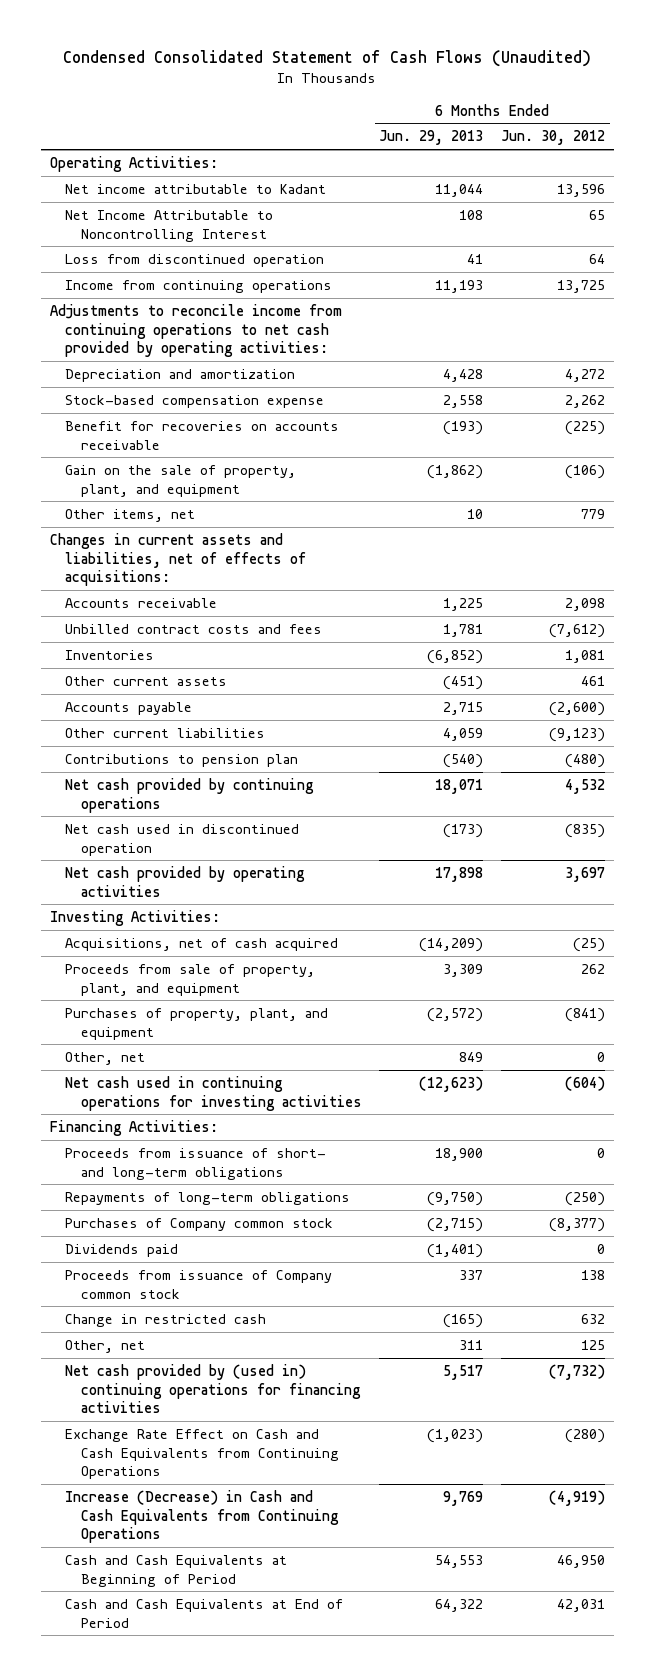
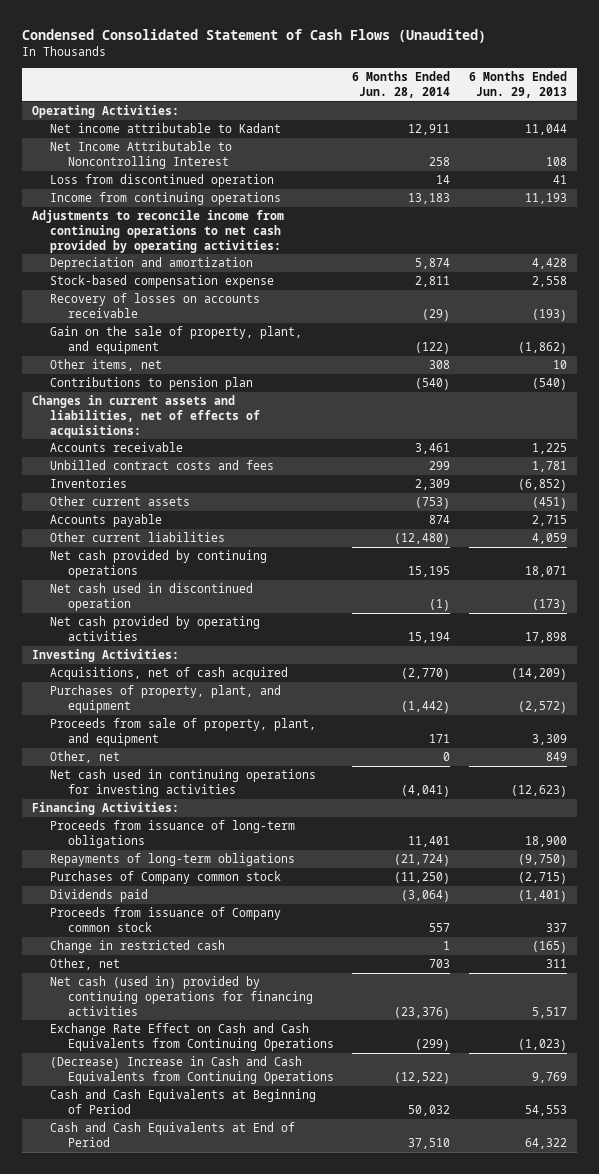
[501,130,606,146] Jun. 30, 2012 -> none
none -> [352,71,451,98] 6 Months Ended Jun. 28, 2014
[65,420,340,450] Benefit for recoveries on accounts receivable -> [49,293,260,318] Recovery of losses on accounts receivable
[65,753,299,767] Contributions to pension plan -> [49,377,253,391] Contributions to pension plan
[65,963,316,996] Proceeds from sale of property, plant, and equipment -> [49,718,316,746] Proceeds from sale of property, plant, and equipment
[65,1147,327,1180] Proceeds from issuance of short- and long-term obligations -> [49,820,295,848] Proceeds from issuance of long-term obligations
[65,1363,361,1414] Net cash provided by (used in) continuing operations for financing activities -> [49,976,313,1016] Net cash (used in) provided by continuing operations for financing activities
[65,1489,339,1544] Increase (Decrease) in Cash and Cash Equivalents from Continuing Operations -> [49,1056,334,1084] (Decrease) Increase in Cash and Cash Equivalents from Continuing Operations

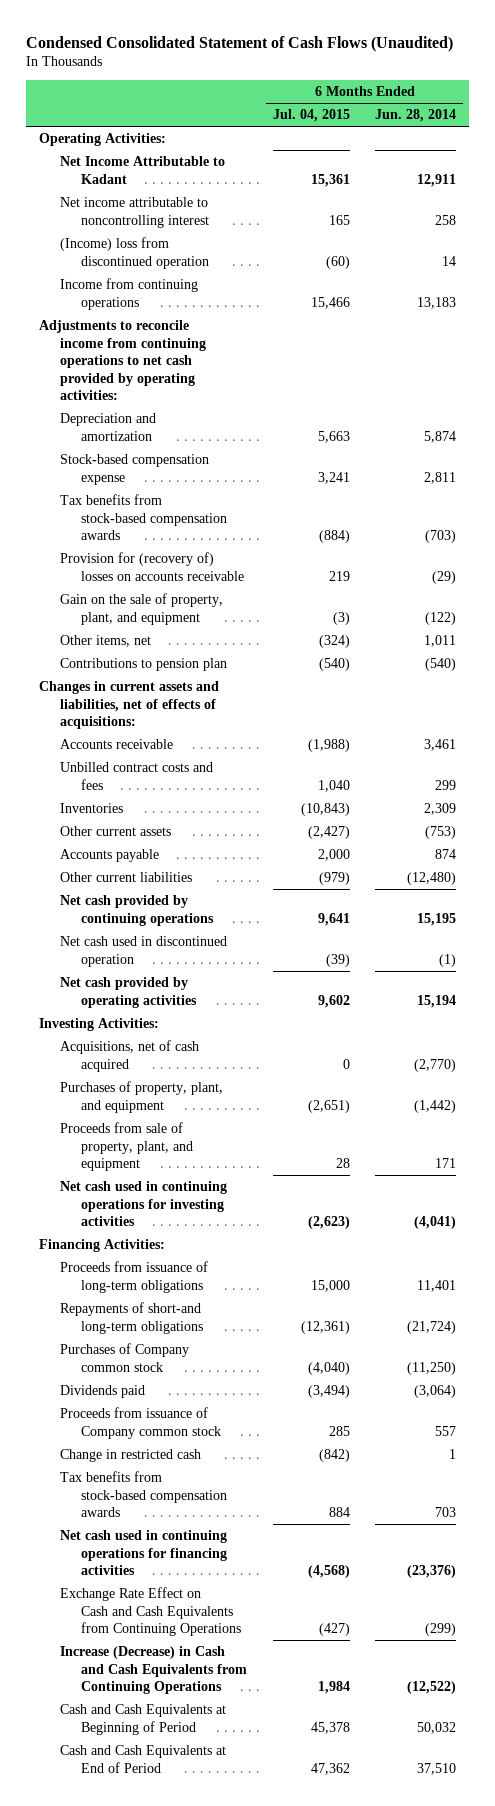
[469,71,568,98] 6 Months Ended Jun. 29, 2013 -> none
none -> [272,109,350,123] Jul. 04, 2015
[49,123,281,134] Net income attributable to Kadant -> [60,156,226,184] Net Income Attributable to Kadant
[49,141,232,169] Net Income Attributable to Noncontrolling Interest -> [60,197,210,228] Net income attributable to noncontrolling interest
[49,174,274,188] Loss from discontinued operation -> [60,237,210,269] (Income) loss from discontinued operation
none -> [60,494,228,541] Tax benefits from stock-based compensation awards
[49,293,260,318] Recovery of losses on accounts receivable -> [60,552,245,581] Provision for (recovery of) losses on accounts receivable
[429,360,451,370] 308 -> [424,635,457,648] 1,011
[49,751,120,764] Other, net -> none
[49,853,295,867] Repayments of long-term obligations -> [60,1302,204,1334] Repayments of short-and long-term obligations
[49,958,120,971] Other, net -> none
none -> [60,1471,228,1518] Tax benefits from stock-based compensation awards
[49,976,313,1016] Net cash (used in) provided by continuing operations for financing activities -> [60,1530,228,1576] Net cash used in continuing operations for financing activities
[49,1056,334,1084] (Decrease) Increase in Cash and Cash Equivalents from Continuing Operations -> [60,1646,248,1695] Increase (Decrease) in Cash and Cash Equivalents from Continuing Operations

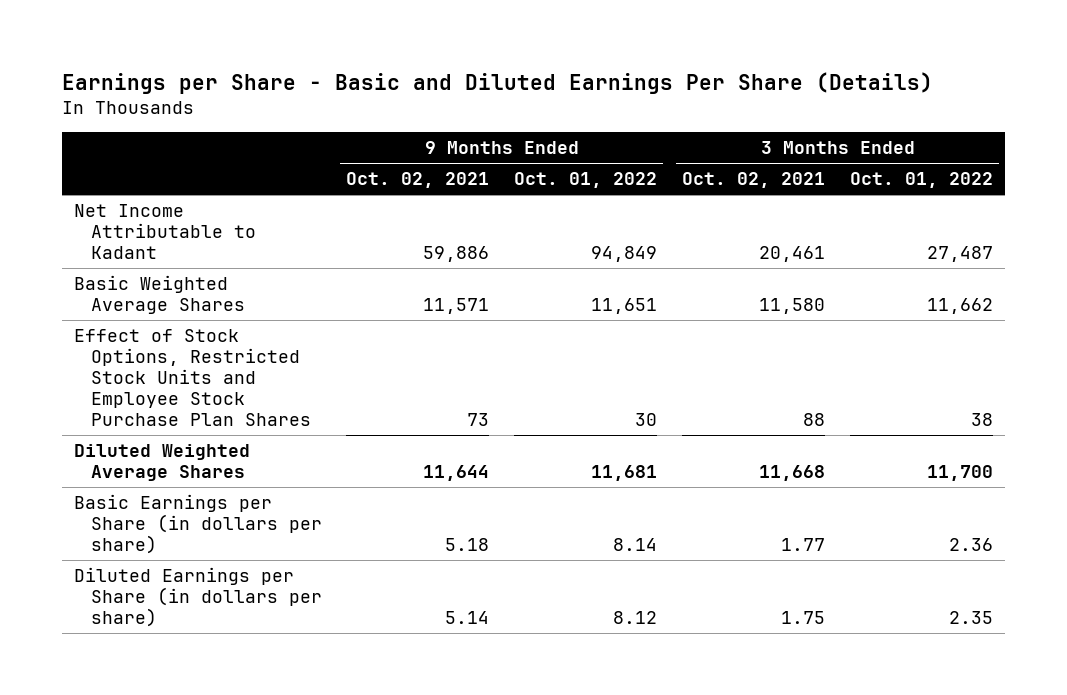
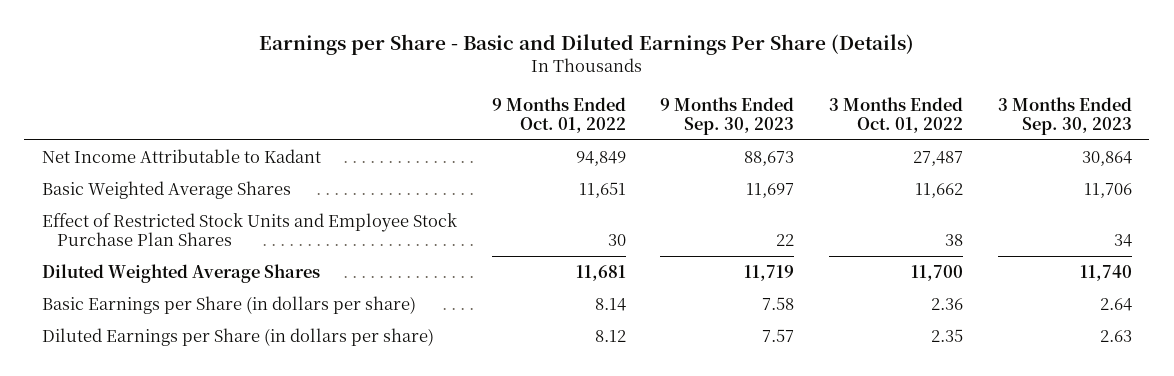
[346,172,490,189] Oct. 02, 2021 -> none
[682,172,826,189] Oct. 02, 2021 -> none
none -> [660,96,795,135] 9 Months Ended Sep. 30, 2023
none -> [997,96,1132,135] 3 Months Ended Sep. 30, 2023
[74,329,311,426] Effect of Stock Options, Restricted Stock Units and Employee Stock Purchase Plan Shares -> [41,212,457,247] Effect of Restricted Stock Units and Employee Stock Purchase Plan Shares

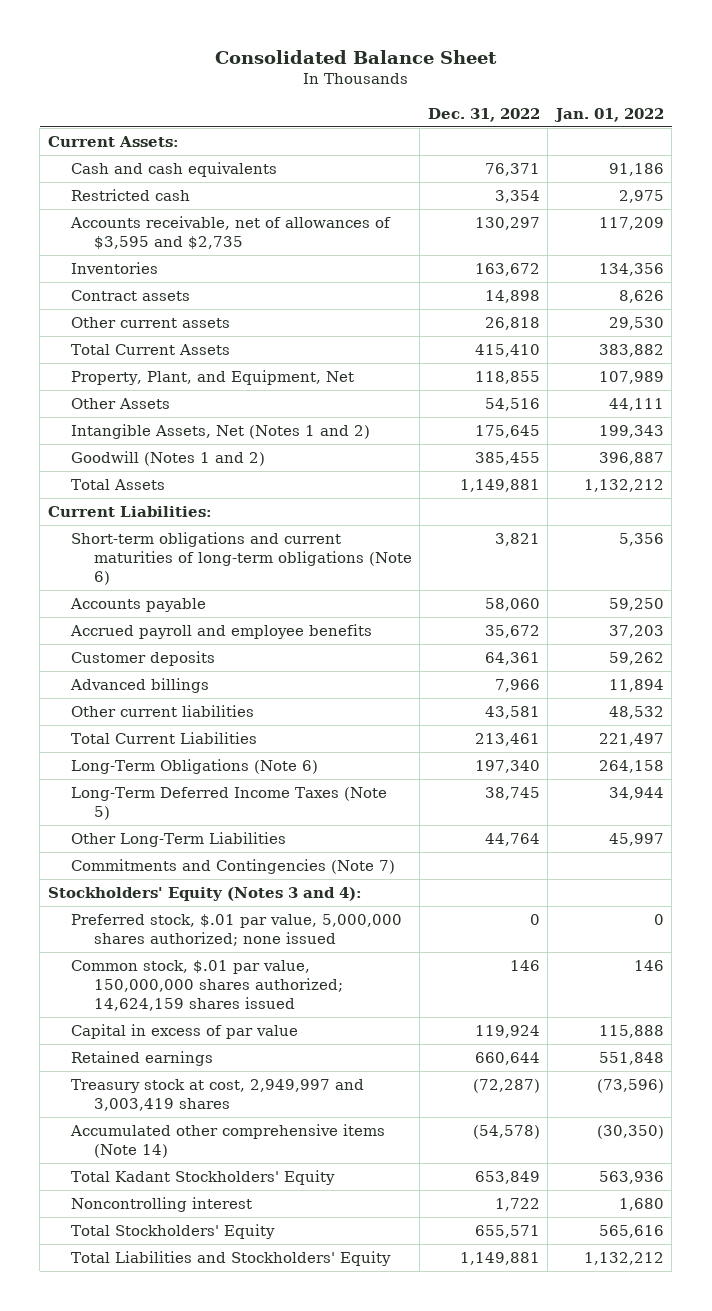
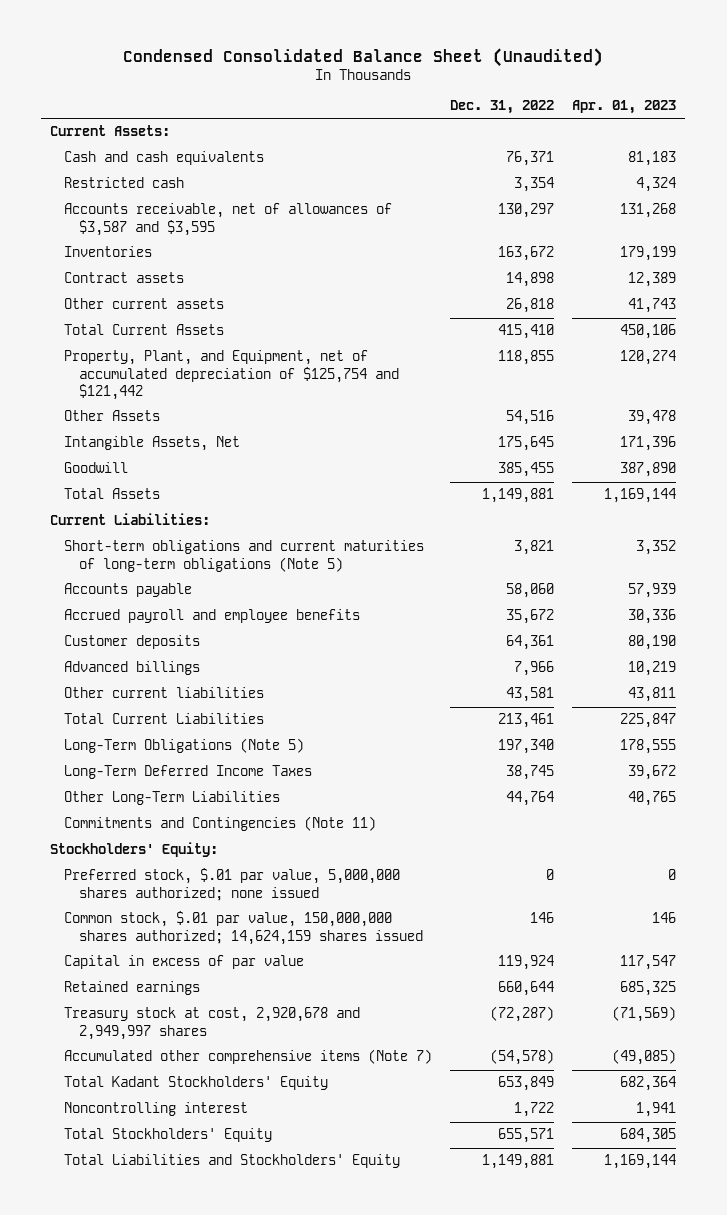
[214,49,497,64] Consolidated Balance Sheet -> [123,47,604,67] Condensed Consolidated Balance Sheet (Unaudited)
[553,107,664,122] Jan. 01, 2022 -> none
none -> [572,100,677,115] Apr. 01, 2023
[69,216,391,249] Accounts receivable, net of allowances of $3,595 and $2,735 -> [64,203,393,236] Accounts receivable, net of allowances of $3,587 and $3,595
[70,370,354,386] Property, Plant, and Equipment, Net -> [64,350,399,400] Property, Plant, and Equipment, net of accumulated depreciation of $125,754 and $121,442
[70,424,370,440] Intangible Assets, Net (Notes 1 and 2) -> [64,436,241,452] Intangible Assets, Net
[70,451,265,467] Goodwill (Notes 1 and 2) -> [64,462,129,474] Goodwill
[70,532,412,585] Short-term obligations and current maturities of long-term obligations (Note 6) -> [64,540,425,572] Short-term obligations and current maturities of long-term obligations (Note 5)
[70,759,318,775] Long-Term Obligations (Note 6) -> [64,738,305,754] Long-Term Obligations (Note 5)
[70,787,387,820] Long-Term Deferred Income Taxes (Note 5) -> [64,765,313,780] Long-Term Deferred Income Taxes
[70,859,395,875] Commitments and Contingencies (Note 7) -> [64,816,377,832] Commitments and Contingencies (Note 11)
[47,887,362,902] Stockholders' Equity (Notes 3 and 4): -> [50,842,219,858] Stockholders' Equity:
[70,1079,364,1111] Treasury stock at cost, 2,949,997 and 3,003,419 shares -> [64,1007,361,1040] Treasury stock at cost, 2,920,678 and 2,949,997 shares
[69,1124,385,1158] Accumulated other comprehensive items (Note 14) -> [64,1049,433,1065] Accumulated other comprehensive items (Note 7)

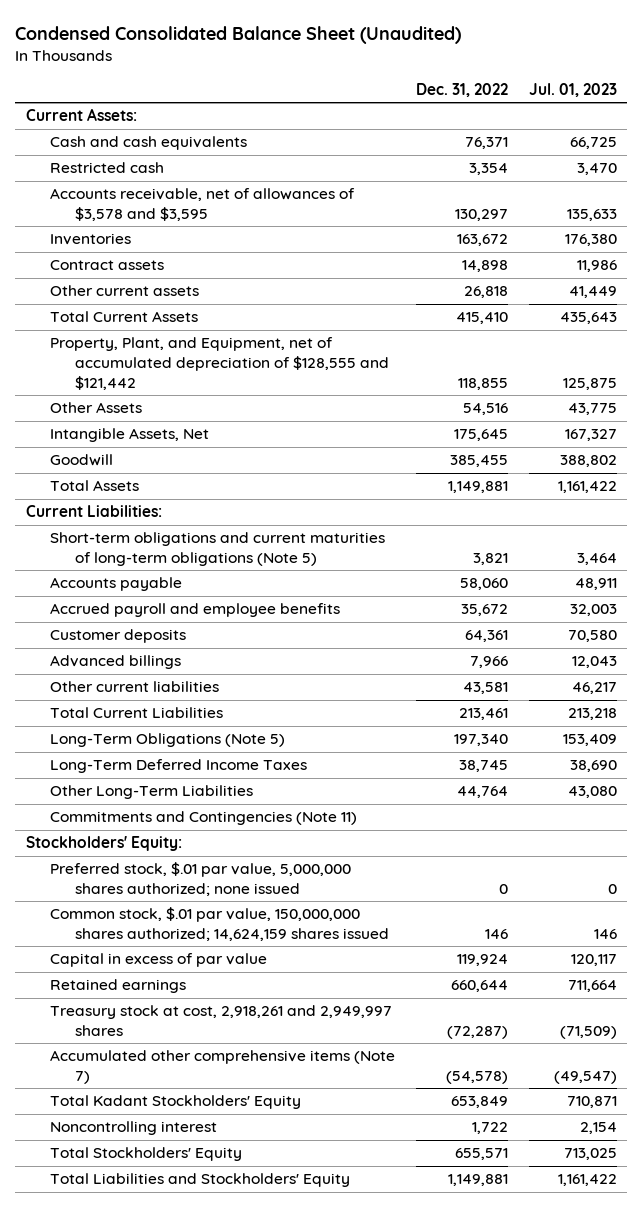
[572,100,677,115] Apr. 01, 2023 -> none
none -> [528,82,617,97] Jul. 01, 2023
[64,203,393,236] Accounts receivable, net of allowances of $3,587 and $3,595 -> [50,188,356,222] Accounts receivable, net of allowances of $3,578 and $3,595
[64,350,399,400] Property, Plant, and Equipment, net of accumulated depreciation of $125,754 and $121,442 -> [50,337,389,391] Property, Plant, and Equipment, net of accumulated depreciation of $128,555 and $121,442
[64,1007,361,1040] Treasury stock at cost, 2,920,678 and 2,949,997 shares -> [50,1005,393,1037] Treasury stock at cost, 2,918,261 and 2,949,997 shares

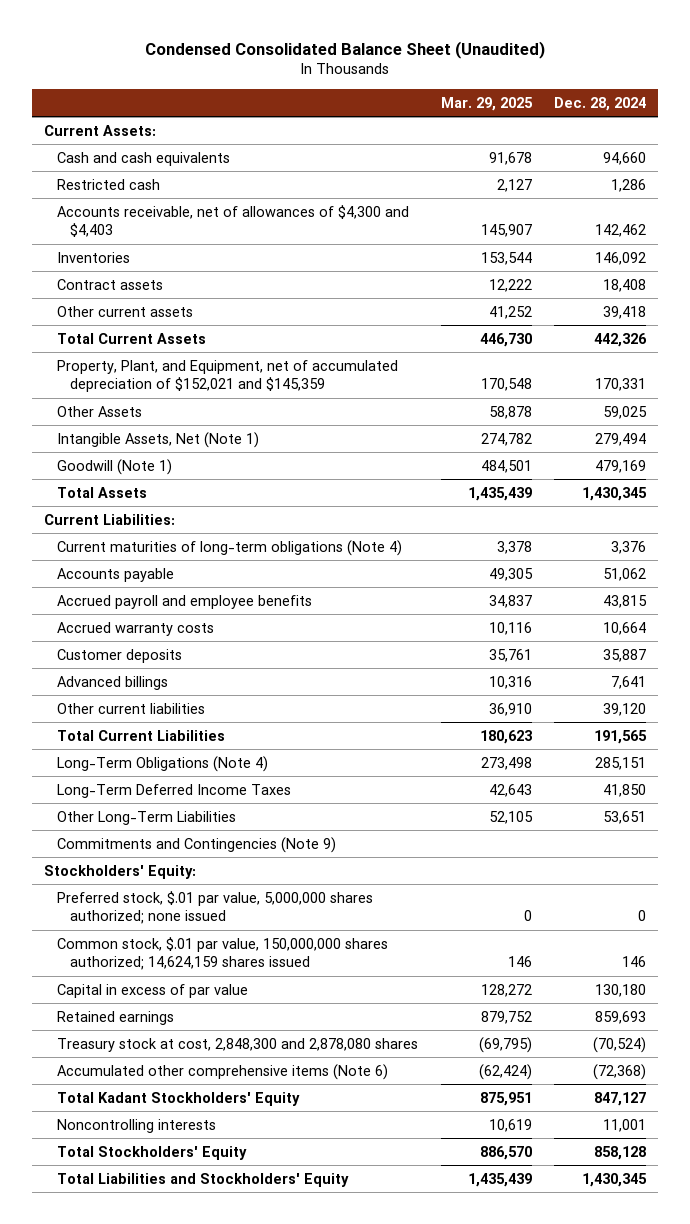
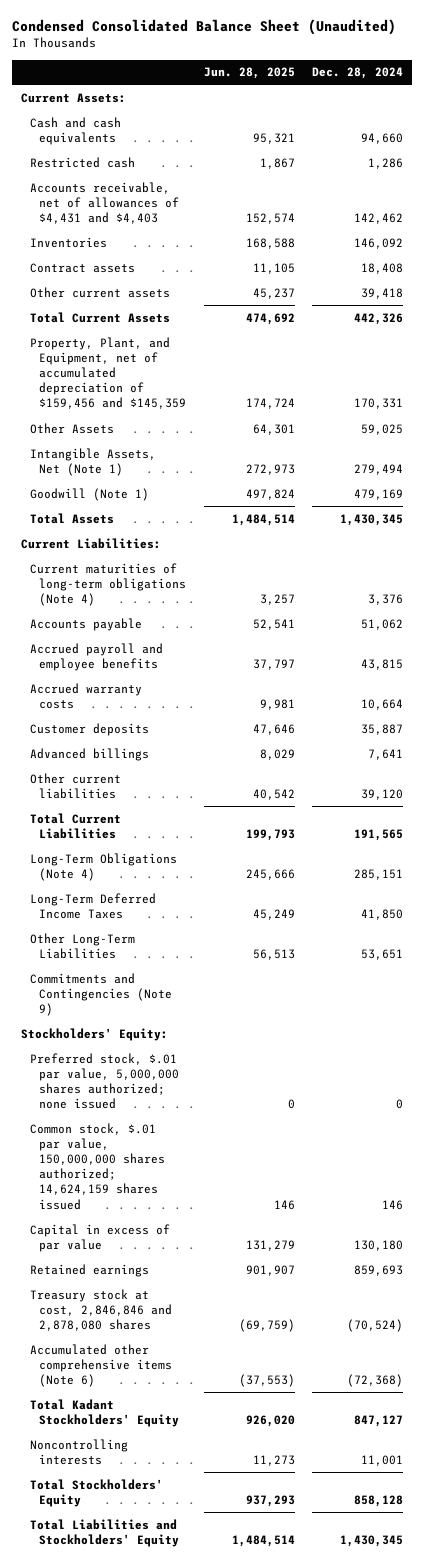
[440,96,533,111] Mar. 29, 2025 -> none
none -> [203,67,295,80] Jun. 28, 2025
[56,204,409,238] Accounts receivable, net of allowances of $4,300 and $4,403 -> [29,181,179,225] Accounts receivable, net of allowances of $4,431 and $4,403
[56,359,398,393] Property, Plant, and Equipment, net of accumulated depreciation of $152,021 and $145,359 -> [29,336,186,410] Property, Plant, and Equipment, net of accumulated depreciation of $159,456 and $145,359
[56,1037,418,1052] Treasury stock at cost, 2,848,300 and 2,878,080 shares -> [29,1288,172,1332] Treasury stock at cost, 2,846,846 and 2,878,080 shares

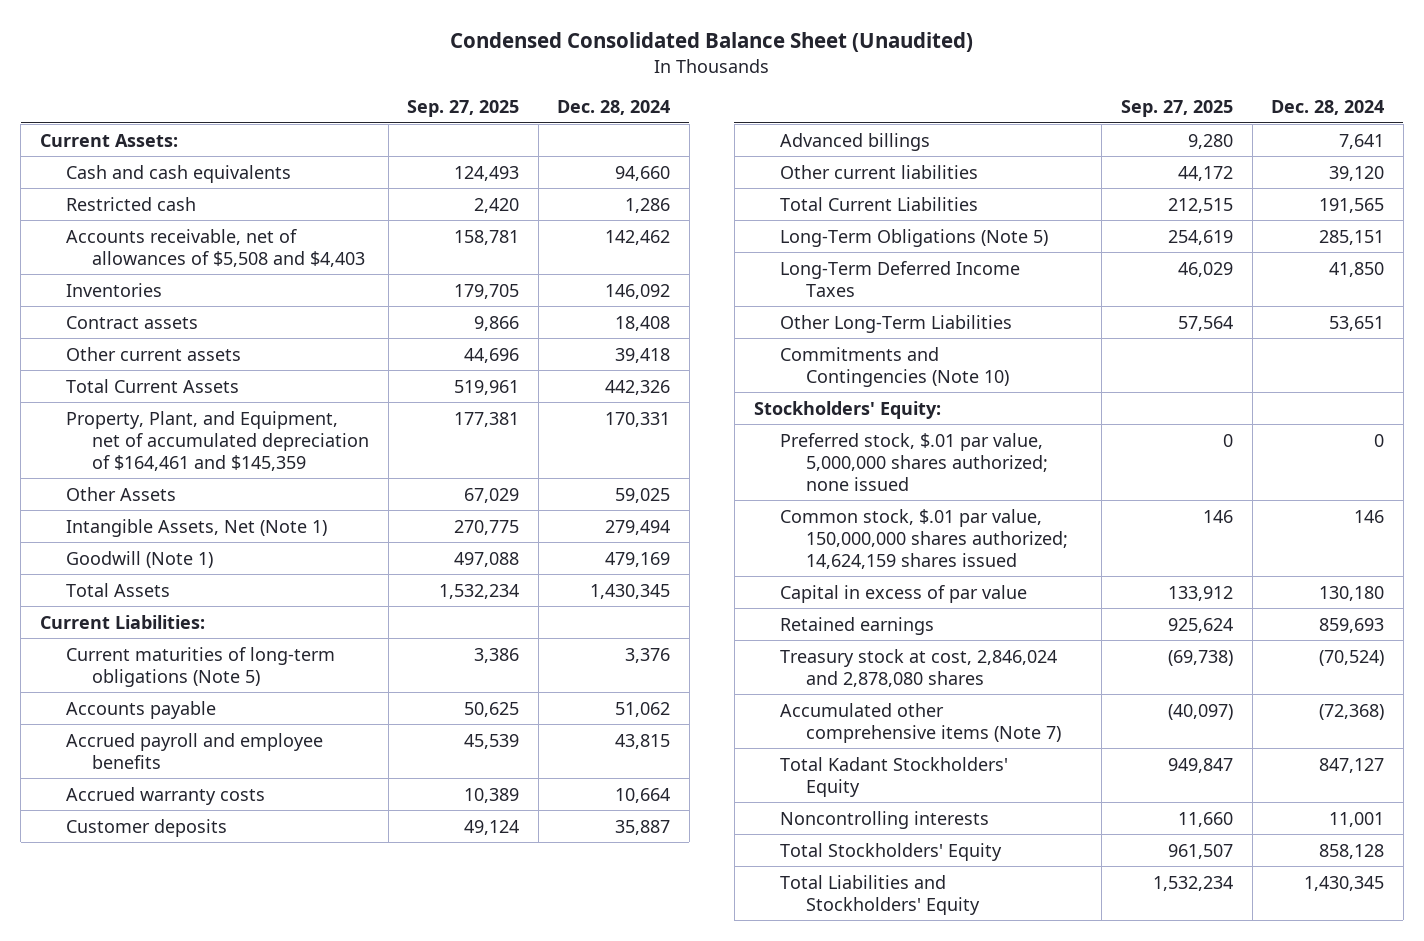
[203,67,295,80] Jun. 28, 2025 -> none
none -> [407,100,520,118] Sep. 27, 2025
[29,181,179,225] Accounts receivable, net of allowances of $4,431 and $4,403 -> [65,228,366,267] Accounts receivable, net of allowances of $5,508 and $4,403
[29,336,186,410] Property, Plant, and Equipment, net of accumulated depreciation of $159,456 and $145,359 -> [65,410,370,471] Property, Plant, and Equipment, net of accumulated depreciation of $164,461 and $145,359
[29,562,186,607] Current maturities of long-term obligations (Note 4) -> [65,646,335,687] Current maturities of long-term obligations (Note 5)
[29,852,177,881] Long-Term Obligations (Note 4) -> [779,228,1048,247] Long-Term Obligations (Note 5)
[29,972,172,1017] Commitments and Contingencies (Note 9) -> [779,346,1009,387] Commitments and Contingencies (Note 10)
[29,1288,172,1332] Treasury stock at cost, 2,846,846 and 2,878,080 shares -> [779,648,1057,687] Treasury stock at cost, 2,846,024 and 2,878,080 shares
[29,1343,172,1388] Accumulated other comprehensive items (Note 6) -> [779,702,1061,743] Accumulated other comprehensive items (Note 7)

